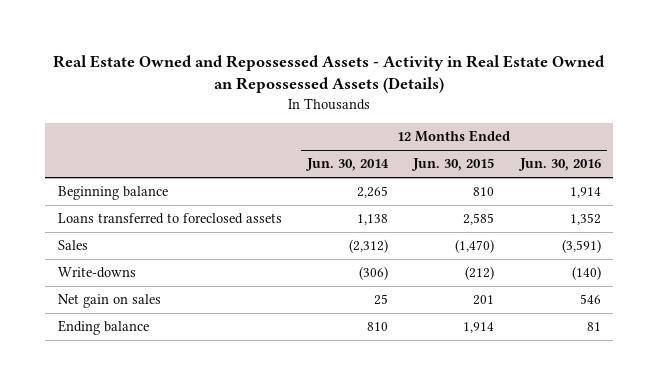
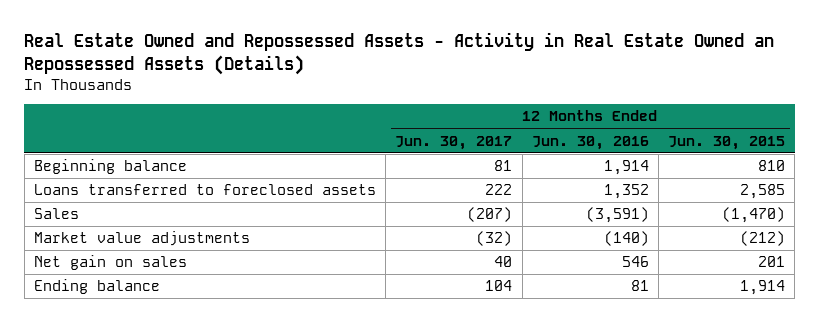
[304,158,389,172] Jun. 30, 2014 -> none
none -> [395,135,513,150] Jun. 30, 2017
[57,267,136,279] Write-downs -> [34,231,251,247] Market value adjustments

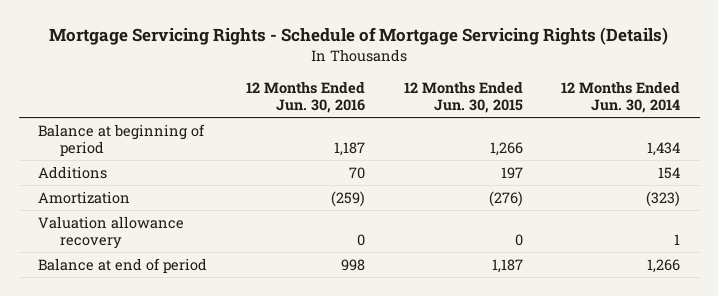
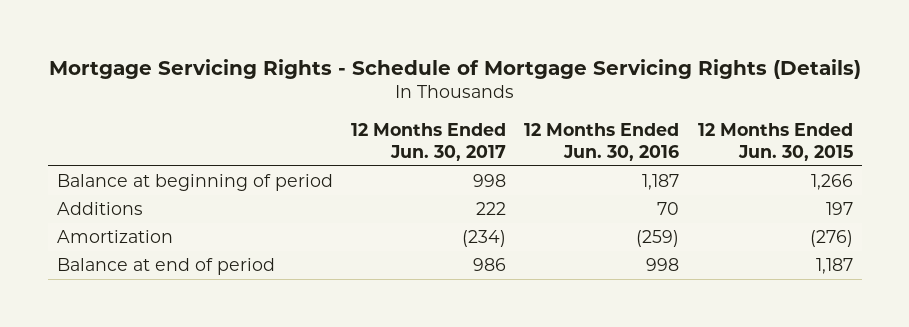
[561,81,681,114] 12 Months Ended Jun. 30, 2014 -> none
none -> [350,122,506,161] 12 Months Ended Jun. 30, 2017
[37,215,184,249] Valuation allowance recovery -> none

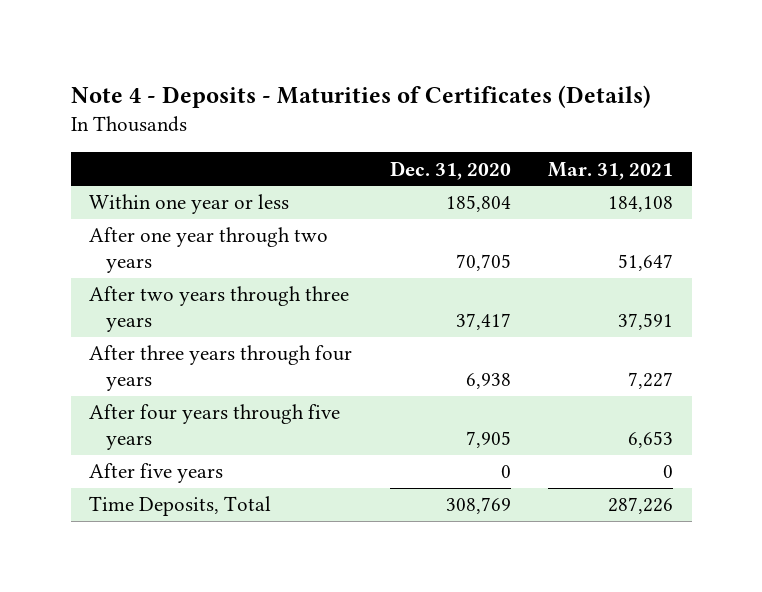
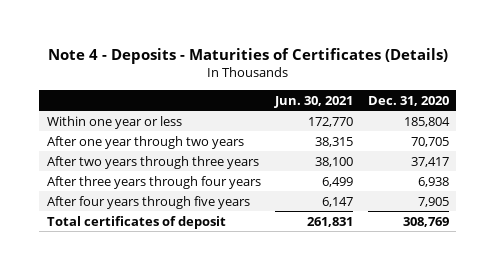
[548,161,674,180] Mar. 31, 2021 -> none
none -> [274,95,354,108] Jun. 30, 2021
[89,463,224,484] After five years -> none
[89,496,272,517] Time Deposits, Total -> [46,215,226,229] Total certificates of deposit

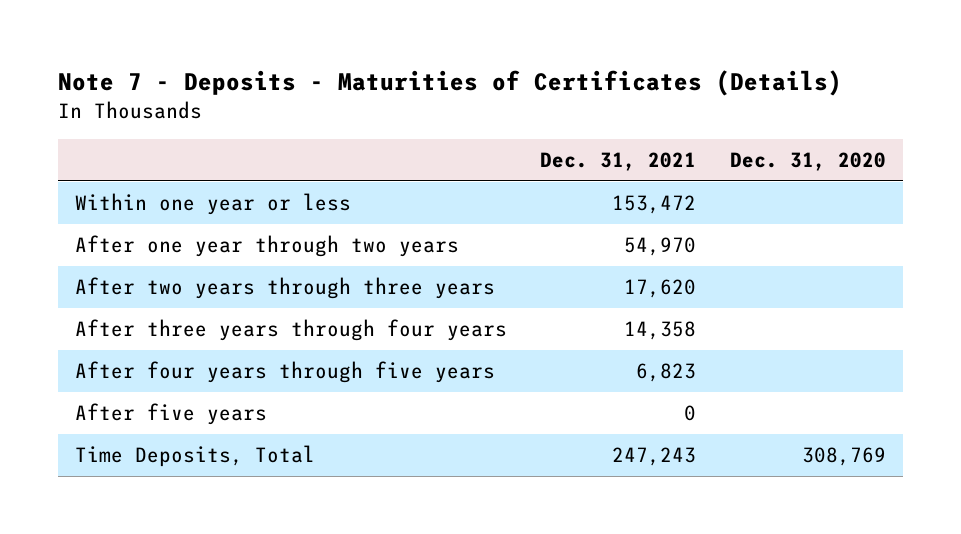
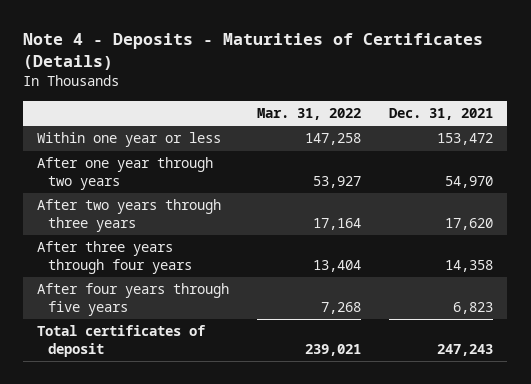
[57,69,842,96] Note 7 - Deposits - Maturities of Certificates (Details) -> [23,33,484,71] Note 4 - Deposits - Maturities of Certificates (Details)
[730,151,887,171] Dec. 31, 2020 -> none
none -> [257,107,362,120] Mar. 31, 2022
[74,403,267,426] After five years -> none
[74,445,315,468] Time Deposits, Total -> [37,325,207,357] Total certificates of deposit

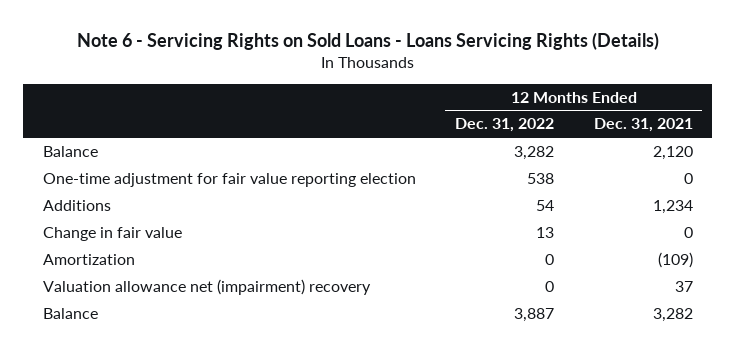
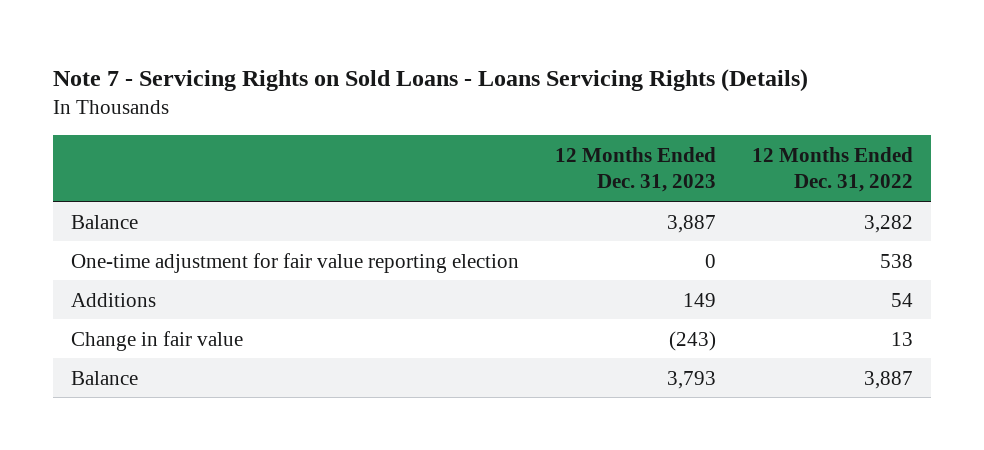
[76,32,659,51] Note 6 - Servicing Rights on Sold Loans - Loans Servicing Rights (Details) -> [52,68,808,92] Note 7 - Servicing Rights on Sold Loans - Loans Servicing Rights (Details)
[593,118,693,133] Dec. 31, 2021 -> none
none -> [554,146,716,193] 12 Months Ended Dec. 31, 2023
[42,253,135,265] Amortization -> none
[42,278,371,295] Valuation allowance net (impairment) recovery -> none

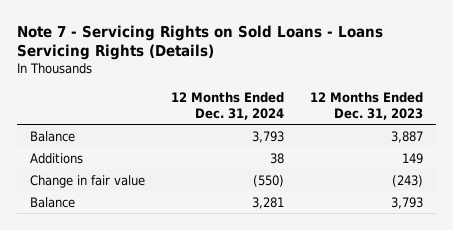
[751,146,913,193] 12 Months Ended Dec. 31, 2022 -> none
none -> [170,91,284,120] 12 Months Ended Dec. 31, 2024
[70,252,519,273] One-time adjustment for fair value reporting election -> none

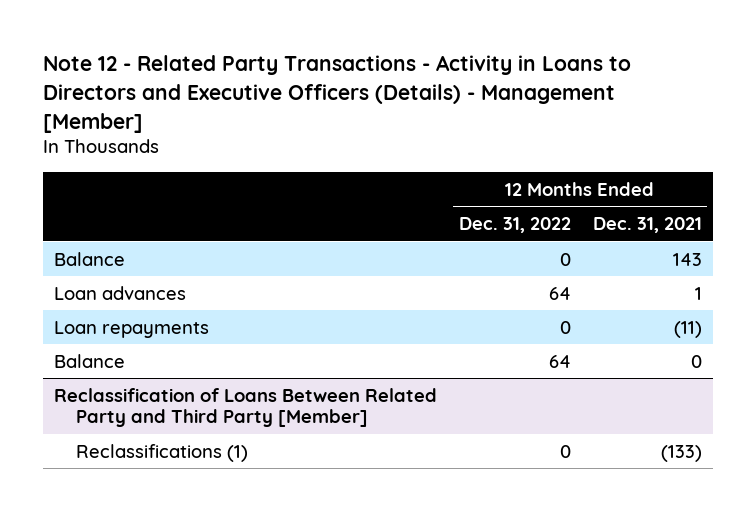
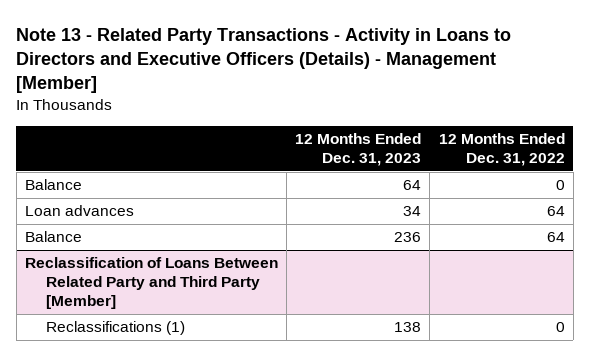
[42,55,631,133] Note 12 - Related Party Transactions - Activity in Loans to Directors and Executive Officers (Details) - Management [Member] -> [16,27,512,94] Note 13 - Related Party Transactions - Activity in Loans to Directors and Executive Officers (Details) - Management [Member]
[592,216,702,233] Dec. 31, 2021 -> none
none -> [295,133,422,167] 12 Months Ended Dec. 31, 2023
[53,320,209,338] Loan repayments -> none

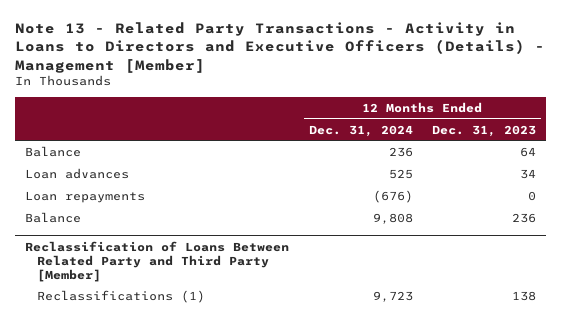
[438,133,565,167] 12 Months Ended Dec. 31, 2022 -> none
none -> [308,124,413,137] Dec. 31, 2024
none -> [25,190,146,203] Loan repayments

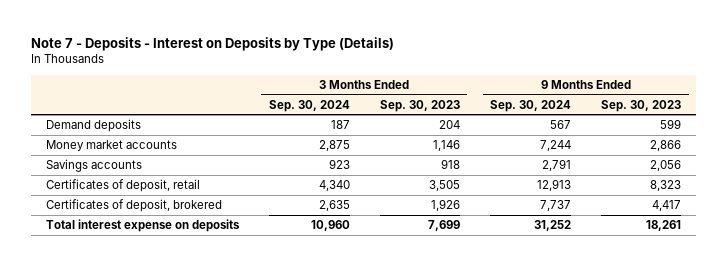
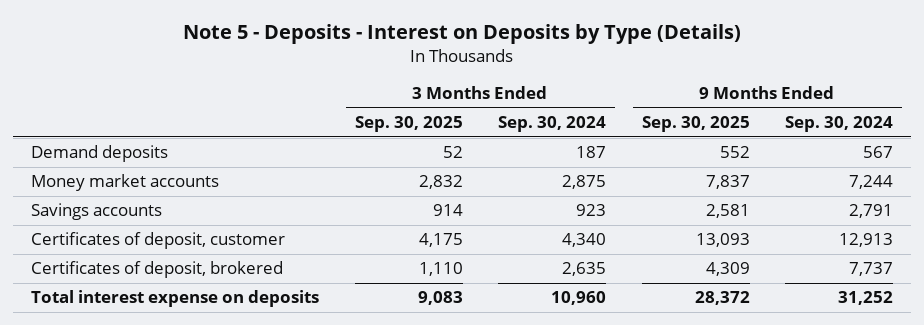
[30,37,394,52] Note 7 - Deposits - Interest on Deposits by Type (Details) -> [183,24,742,45] Note 5 - Deposits - Interest on Deposits by Type (Details)
[379,99,460,112] Sep. 30, 2023 -> none
[601,99,682,112] Sep. 30, 2023 -> none
none -> [354,116,463,133] Sep. 30, 2025
none -> [641,116,750,133] Sep. 30, 2025
[45,179,200,193] Certificates of deposit, retail -> [31,232,286,250] Certificates of deposit, customer

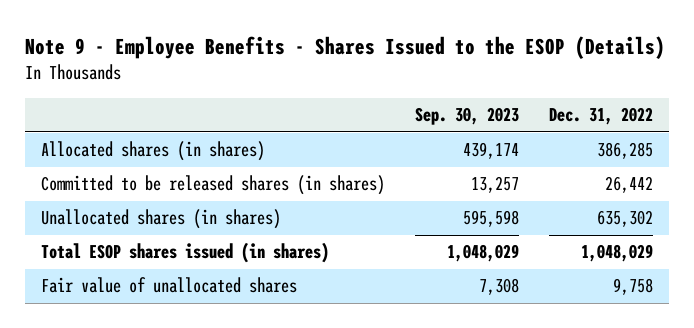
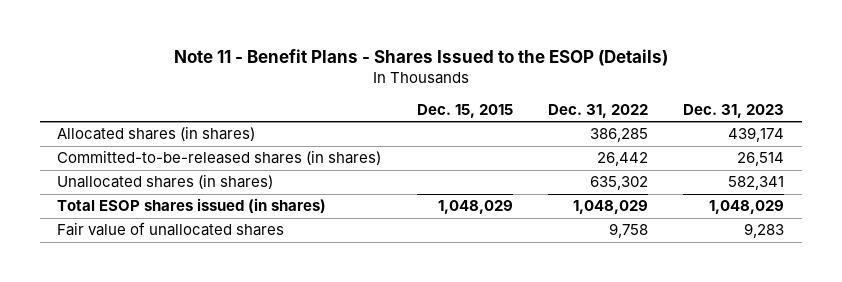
[25,36,666,60] Note 9 - Employee Benefits - Shares Issued to the ESOP (Details) -> [173,48,668,66] Note 11 - Benefit Plans - Shares Issued to the ESOP (Details)
[414,107,519,126] Sep. 30, 2023 -> none
none -> [416,103,513,118] Dec. 15, 2015
none -> [683,103,785,118] Dec. 31, 2023
[40,175,385,196] Committed to be released shares (in shares) -> [57,150,382,166] Committed-to-be-released shares (in shares)

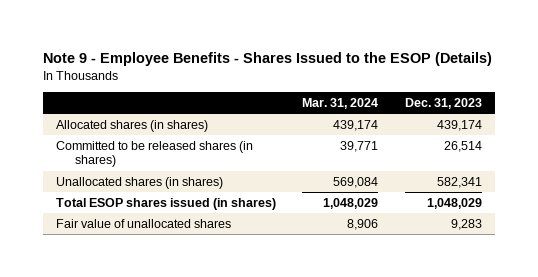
[173,48,668,66] Note 11 - Benefit Plans - Shares Issued to the ESOP (Details) -> [42,51,492,66] Note 9 - Employee Benefits - Shares Issued to the ESOP (Details)
[416,103,513,118] Dec. 15, 2015 -> none
[547,103,648,118] Dec. 31, 2022 -> none
none -> [302,98,379,110] Mar. 31, 2024
[57,150,382,166] Committed-to-be-released shares (in shares) -> [56,140,254,168] Committed to be released shares (in shares)

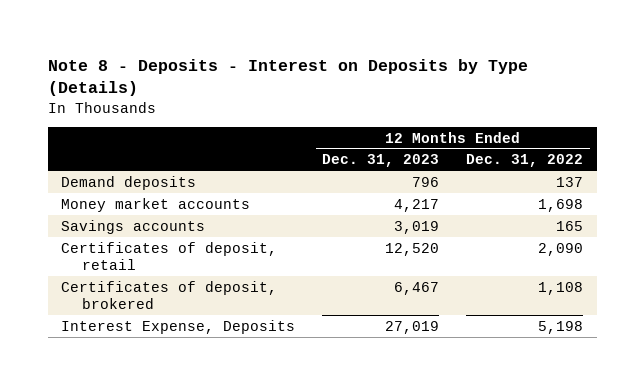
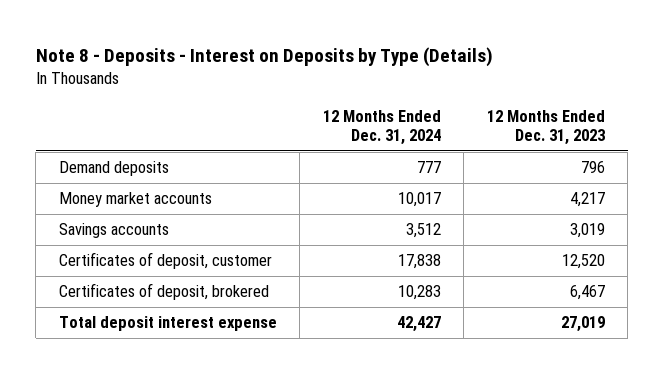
[466,154,584,168] Dec. 31, 2022 -> none
none -> [322,109,441,145] 12 Months Ended Dec. 31, 2024
[61,241,278,270] Certificates of deposit, retail -> [58,252,272,270] Certificates of deposit, customer
[61,319,296,334] Interest Expense, Deposits -> [58,316,277,332] Total deposit interest expense

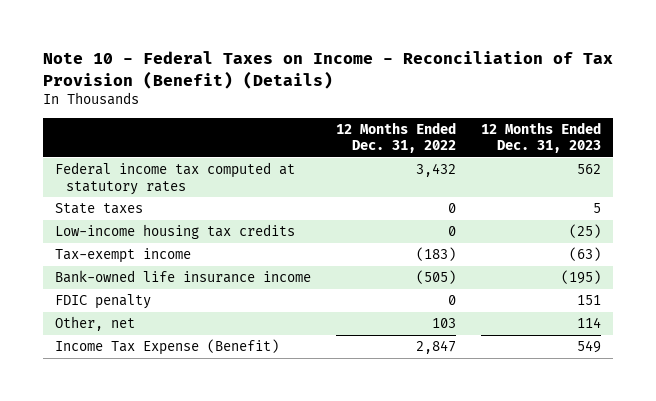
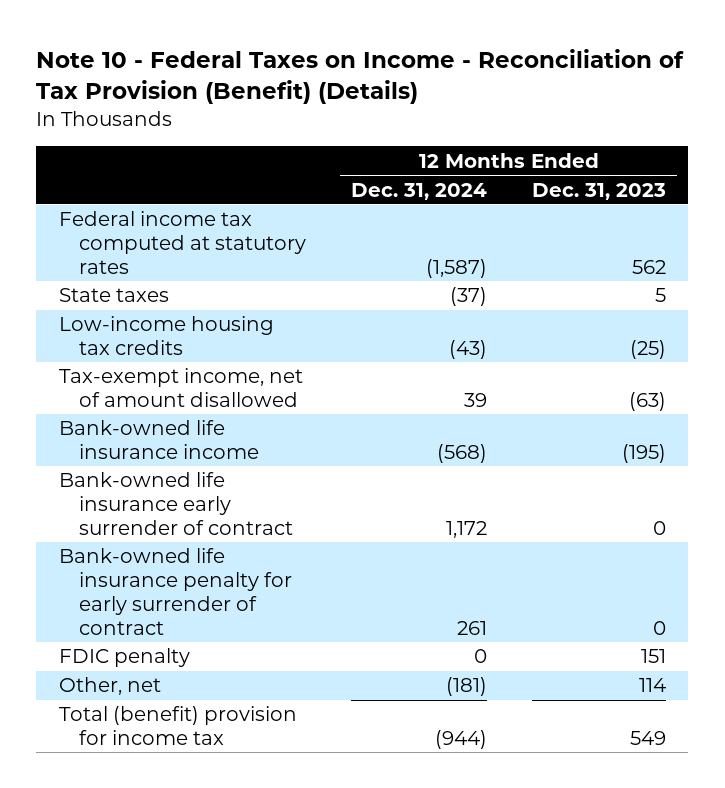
[336,122,457,154] 12 Months Ended Dec. 31, 2022 -> none
none -> [351,182,488,200] Dec. 31, 2024
[55,248,192,264] Tax-exempt income -> none
none -> [58,368,303,408] Tax-exempt income, net of amount disallowed
none -> [58,472,294,535] Bank-owned life insurance early surrender of contract
none -> [58,548,293,635] Bank-owned life insurance penalty for early surrender of contract
[55,339,280,356] Income Tax Expense (Benefit) -> [58,706,297,746] Total (benefit) provision for income tax

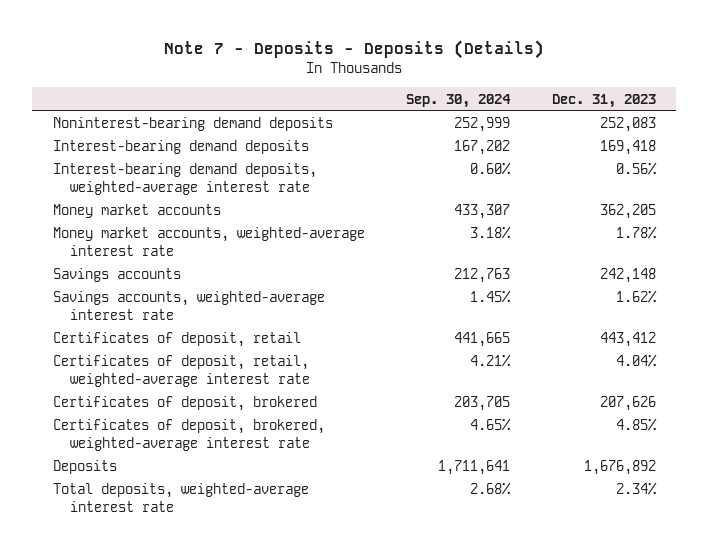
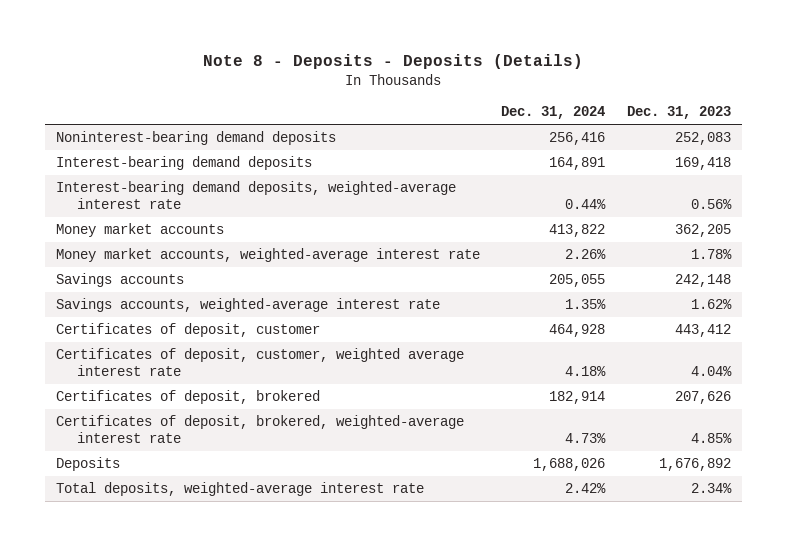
[164,40,545,60] Note 7 - Deposits - Deposits (Details) -> [203,54,584,70] Note 8 - Deposits - Deposits (Details)
[406,93,512,108] Sep. 30, 2024 -> none
none -> [501,106,606,120] Dec. 31, 2024
[53,332,302,348] Certificates of deposit, retail -> [55,323,320,338] Certificates of deposit, customer
[53,355,311,388] Certificates of deposit, retail, weighted-average interest rate -> [55,348,464,376] Certificates of deposit, customer, weighted average interest rate

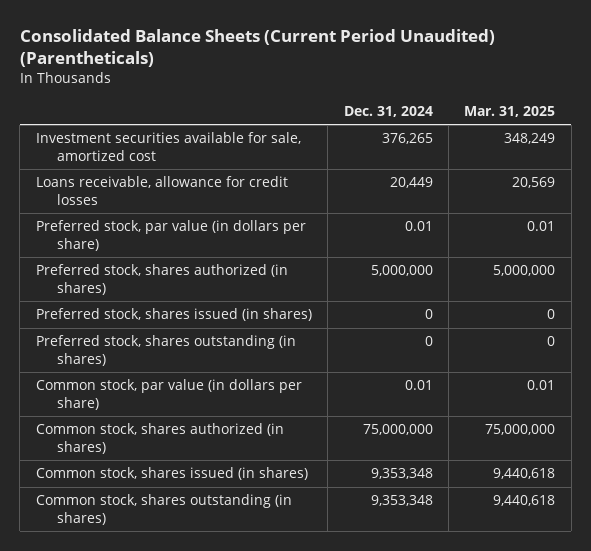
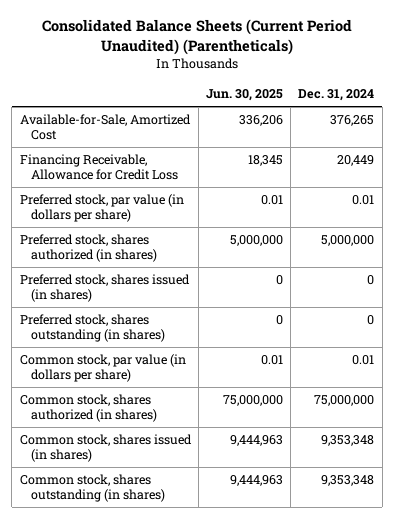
[464,105,556,117] Mar. 31, 2025 -> none
none -> [206,89,284,102] Jun. 30, 2025
[35,132,301,162] Investment securities available for sale, amortized cost -> [19,114,191,141] Available-for-Sale, Amortized Cost
[35,176,288,206] Loans receivable, allowance for credit losses -> [19,154,178,181] Financing Receivable, Allowance for Credit Loss

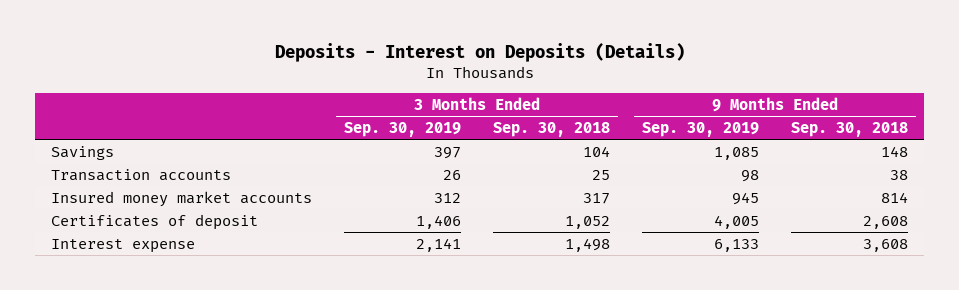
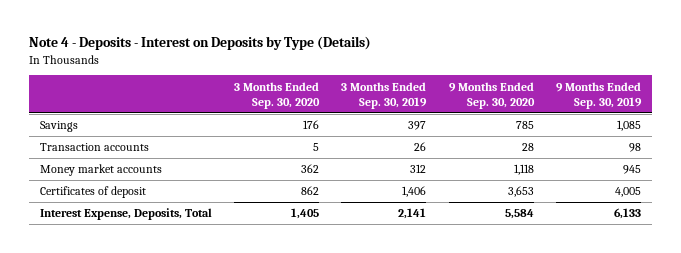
[274,43,685,63] Deposits - Interest on Deposits (Details) -> [28,36,371,51] Note 4 - Deposits - Interest on Deposits by Type (Details)
[493,121,611,137] Sep. 30, 2018 -> none
[791,121,909,137] Sep. 30, 2018 -> none
none -> [234,81,321,109] 3 Months Ended Sep. 30, 2020
none -> [448,81,535,109] 9 Months Ended Sep. 30, 2020
[51,190,313,207] Insured money market accounts -> [40,164,163,177] Money market accounts
[51,238,196,253] Interest expense -> [40,208,213,221] Interest Expense, Deposits, Total

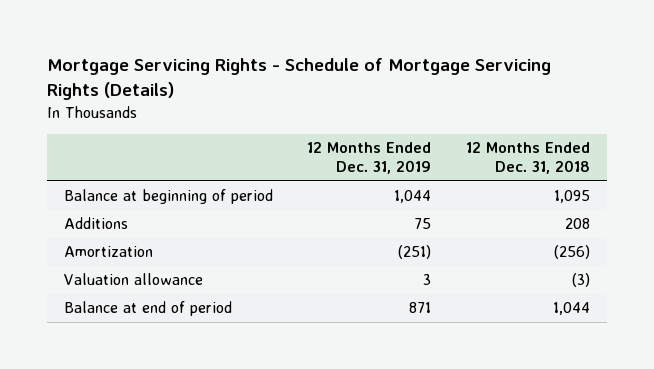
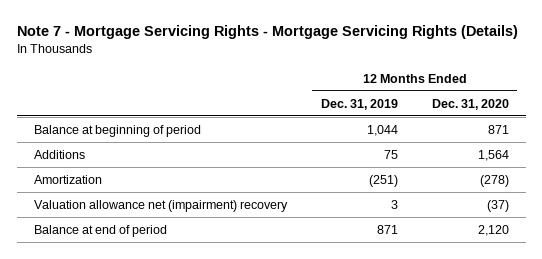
[46,58,551,101] Mortgage Servicing Rights - Schedule of Mortgage Servicing Rights (Details) -> [16,25,518,40] Note 7 - Mortgage Servicing Rights - Mortgage Servicing Rights (Details)
[465,142,590,175] 12 Months Ended Dec. 31, 2018 -> none
none -> [431,98,509,110] Dec. 31, 2020
[63,273,203,286] Valuation allowance -> [33,199,288,212] Valuation allowance net (impairment) recovery

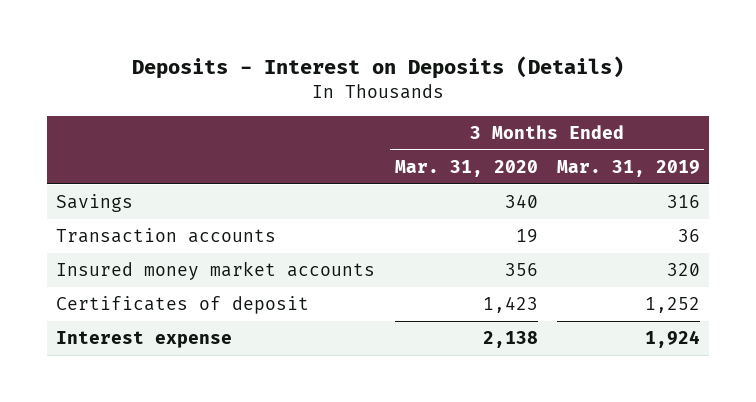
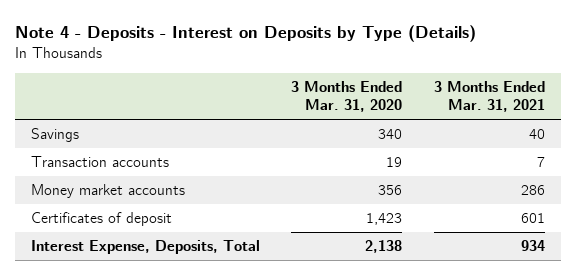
[132,56,625,80] Deposits - Interest on Deposits (Details) -> [14,24,476,42] Note 4 - Deposits - Interest on Deposits by Type (Details)
[556,159,700,177] Mar. 31, 2019 -> none
none -> [434,81,546,113] 3 Months Ended Mar. 31, 2021
[56,261,376,281] Insured money market accounts -> [30,184,185,199] Money market accounts
[56,331,233,349] Interest expense -> [30,240,260,255] Interest Expense, Deposits, Total

